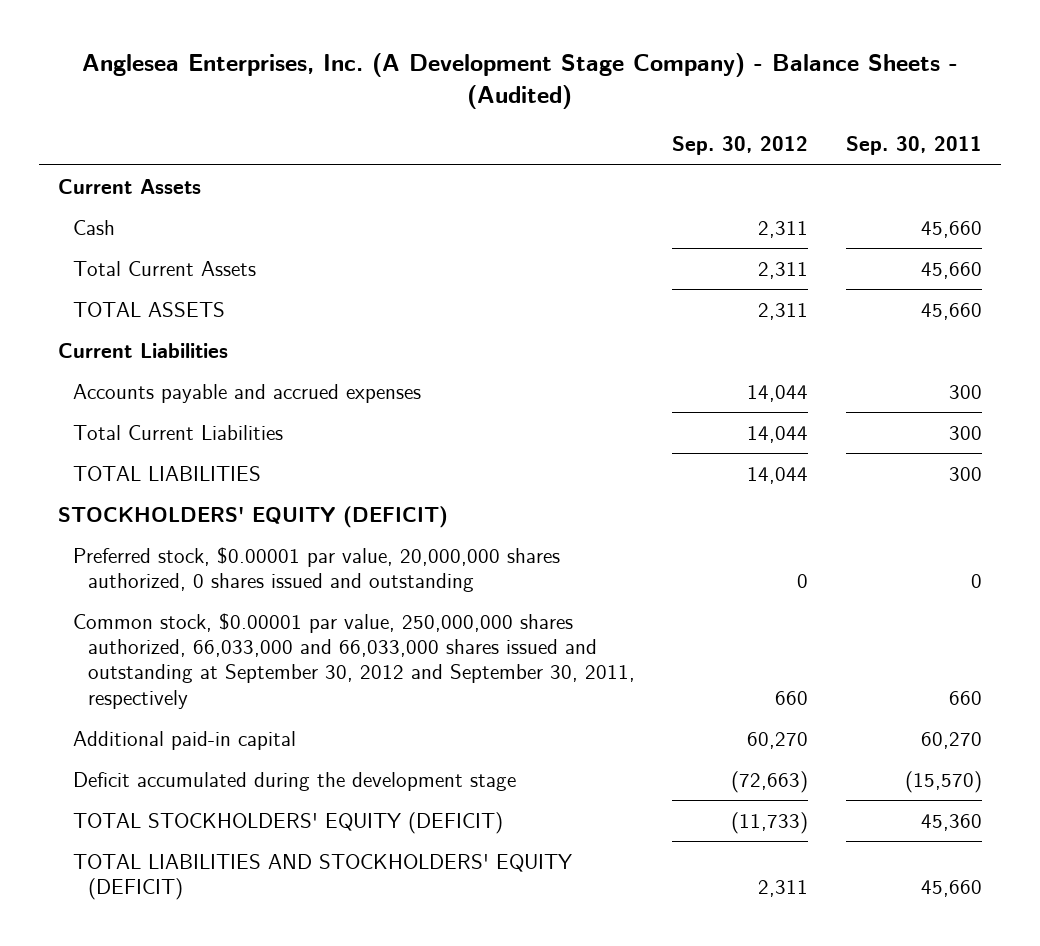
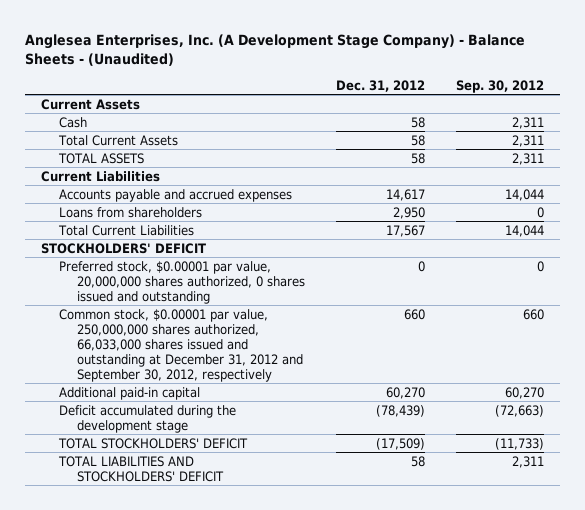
[82,52,959,109] Anglesea Enterprises, Inc. (A Development Stage Company) - Balance Sheets - (Audited) -> [25,33,526,66] Anglesea Enterprises, Inc. (A Development Stage Company) - Balance Sheets - (Unaudited)
[846,136,983,156] Sep. 30, 2011 -> none
none -> [336,79,426,92] Dec. 31, 2012
none -> [59,206,203,218] Loans from shareholders
[72,465,261,481] TOTAL LIABILITIES -> none
[57,505,448,528] STOCKHOLDERS' EQUITY (DEFICIT) -> [40,242,206,254] STOCKHOLDERS' DEFICIT
[72,612,635,709] Common stock, $0.00001 par value, 250,000,000 shares authorized, 66,033,000 and 66,033,000 shares issued and outstanding at September 30, 2012 and September 30, 2011, respectively -> [59,308,304,382] Common stock, $0.00001 par value, 250,000,000 shares authorized, 66,033,000 shares issued and outstanding at December 31, 2012 and September 30, 2012, respectively
[72,811,503,834] TOTAL STOCKHOLDERS' EQUITY (DEFICIT) -> [58,437,249,449] TOTAL STOCKHOLDERS' DEFICIT
[72,853,572,901] TOTAL LIABILITIES AND STOCKHOLDERS' EQUITY (DEFICIT) -> [58,455,225,482] TOTAL LIABILITIES AND STOCKHOLDERS' DEFICIT

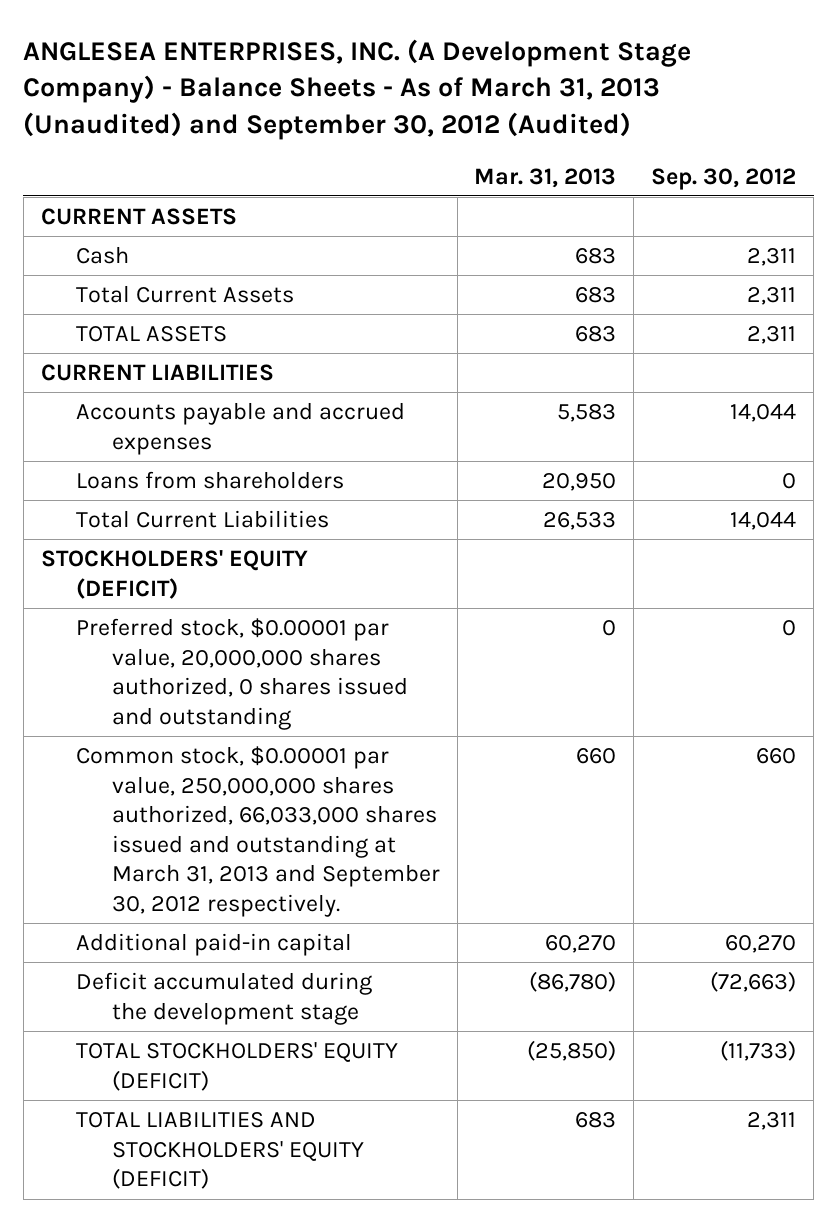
[25,33,526,66] Anglesea Enterprises, Inc. (A Development Stage Company) - Balance Sheets - (Unaudited) -> [23,38,692,140] ANGLESEA ENTERPRISES, INC. (A Development Stage Company) - Balance Sheets - As of March 31, 2013 (Unaudited) and September 30, 2012 (Audited)
[336,79,426,92] Dec. 31, 2012 -> none
none -> [474,167,617,188] Mar. 31, 2013
[40,98,140,110] Current Assets -> [40,208,237,226] CURRENT ASSETS
[40,170,160,182] Current Liabilities -> [40,364,274,382] CURRENT LIABILITIES
[40,242,206,254] STOCKHOLDERS' DEFICIT -> [40,550,308,599] STOCKHOLDERS' EQUITY (DEFICIT)
[59,308,304,382] Common stock, $0.00001 par value, 250,000,000 shares authorized, 66,033,000 shares issued and outstanding at December 31, 2012 and September 30, 2012, respectively -> [76,746,440,917] Common stock, $0.00001 par value, 250,000,000 shares authorized, 66,033,000 shares issued and outstanding at March 31, 2013 and September 30, 2012 respectively.
[58,437,249,449] TOTAL STOCKHOLDERS' DEFICIT -> [76,1042,399,1091] TOTAL STOCKHOLDERS' EQUITY (DEFICIT)
[58,455,225,482] TOTAL LIABILITIES AND STOCKHOLDERS' DEFICIT -> [76,1112,364,1190] TOTAL LIABILITIES AND STOCKHOLDERS' EQUITY (DEFICIT)

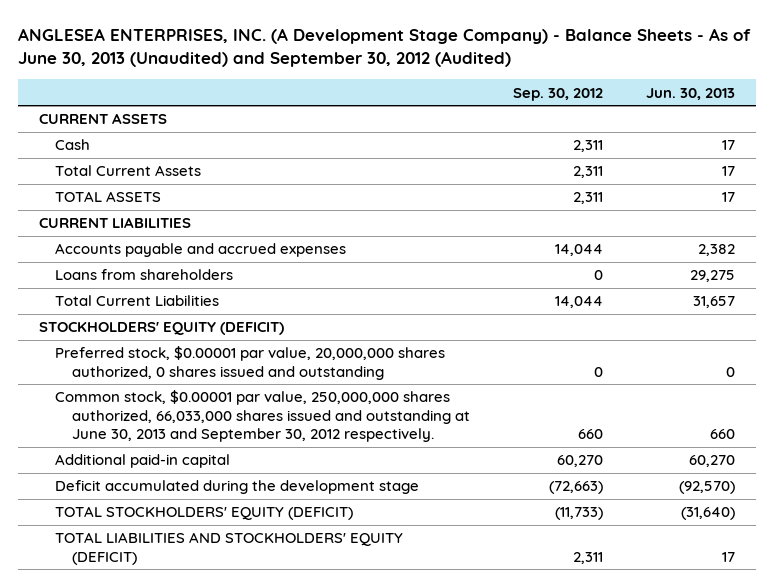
[23,38,692,140] ANGLESEA ENTERPRISES, INC. (A Development Stage Company) - Balance Sheets - As of March 31, 2013 (Unaudited) and September 30, 2012 (Audited) -> [17,27,751,68] ANGLESEA ENTERPRISES, INC. (A Development Stage Company) - Balance Sheets - As of June 30, 2013 (Unaudited) and September 30, 2012 (Audited)
[474,167,617,188] Mar. 31, 2013 -> none
none -> [645,87,735,100] Jun. 30, 2013
[76,746,440,917] Common stock, $0.00001 par value, 250,000,000 shares authorized, 66,033,000 shares issued and outstanding at March 31, 2013 and September 30, 2012 respectively. -> [55,390,470,442] Common stock, $0.00001 par value, 250,000,000 shares authorized, 66,033,000 shares issued and outstanding at June 30, 2013 and September 30, 2012 respectively.

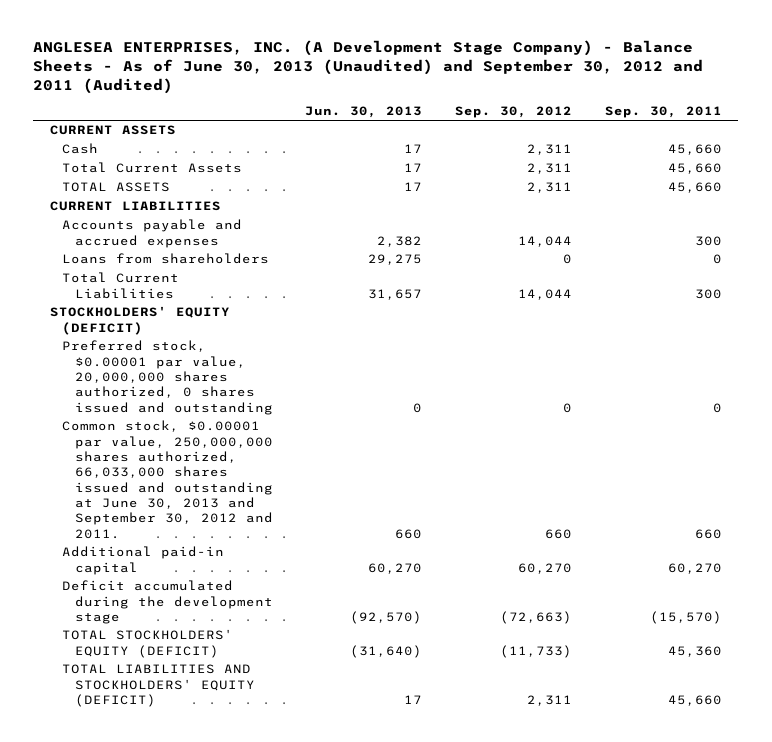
[17,27,751,68] ANGLESEA ENTERPRISES, INC. (A Development Stage Company) - Balance Sheets - As of June 30, 2013 (Unaudited) and September 30, 2012 (Audited) -> [33,40,704,94] ANGLESEA ENTERPRISES, INC. (A Development Stage Company) - Balance Sheets - As of June 30, 2013 (Unaudited) and September 30, 2012 and 2011 (Audited)
none -> [605,106,723,119] Sep. 30, 2011
[55,390,470,442] Common stock, $0.00001 par value, 250,000,000 shares authorized, 66,033,000 shares issued and outstanding at June 30, 2013 and September 30, 2012 respectively. -> [62,420,273,539] Common stock, $0.00001 par value, 250,000,000 shares authorized, 66,033,000 shares issued and outstanding at June 30, 2013 and September 30, 2012 and 2011.

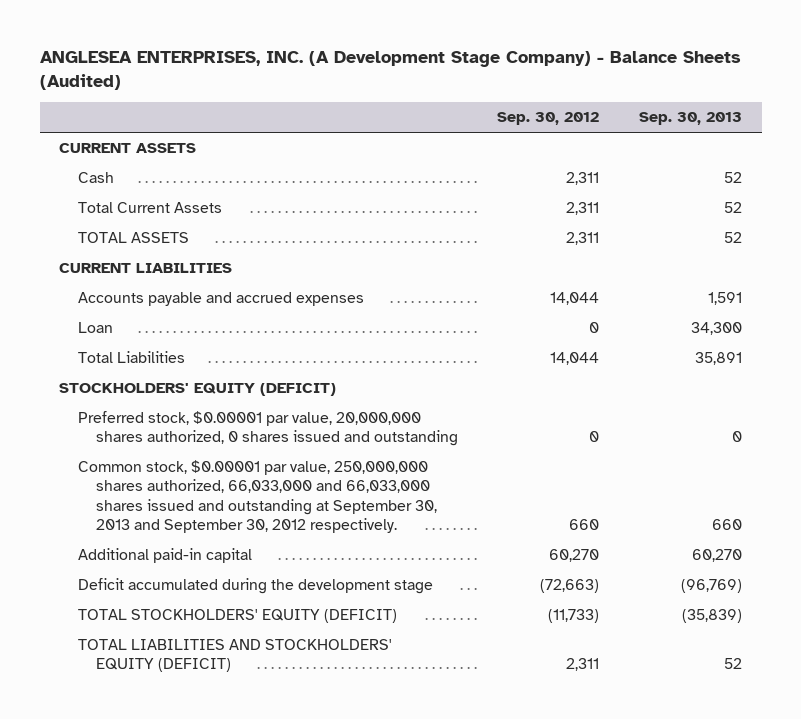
[33,40,704,94] ANGLESEA ENTERPRISES, INC. (A Development Stage Company) - Balance Sheets - As of June 30, 2013 (Unaudited) and September 30, 2012 and 2011 (Audited) -> [39,51,741,90] ANGLESEA ENTERPRISES, INC. (A Development Stage Company) - Balance Sheets (Audited)
[305,106,423,119] Jun. 30, 2013 -> none
[605,106,723,119] Sep. 30, 2011 -> none
none -> [638,112,742,126] Sep. 30, 2013
[62,253,270,265] Loans from shareholders -> none
none -> [77,322,113,334] Loan
[62,272,180,299] Total Current Liabilities -> [77,351,185,364] Total Liabilities
[62,420,273,539] Common stock, $0.00001 par value, 250,000,000 shares authorized, 66,033,000 shares issued and outstanding at June 30, 2013 and September 30, 2012 and 2011. -> [77,460,437,533] Common stock, $0.00001 par value, 250,000,000 shares authorized, 66,033,000 and 66,033,000 shares issued and outstanding at September 30, 2013 and September 30, 2012 respectively.

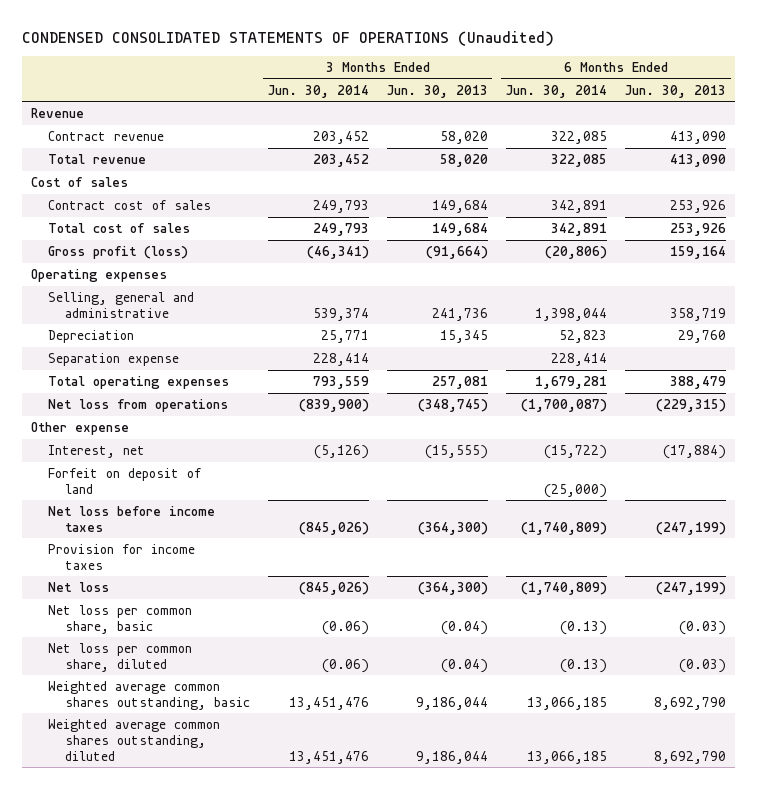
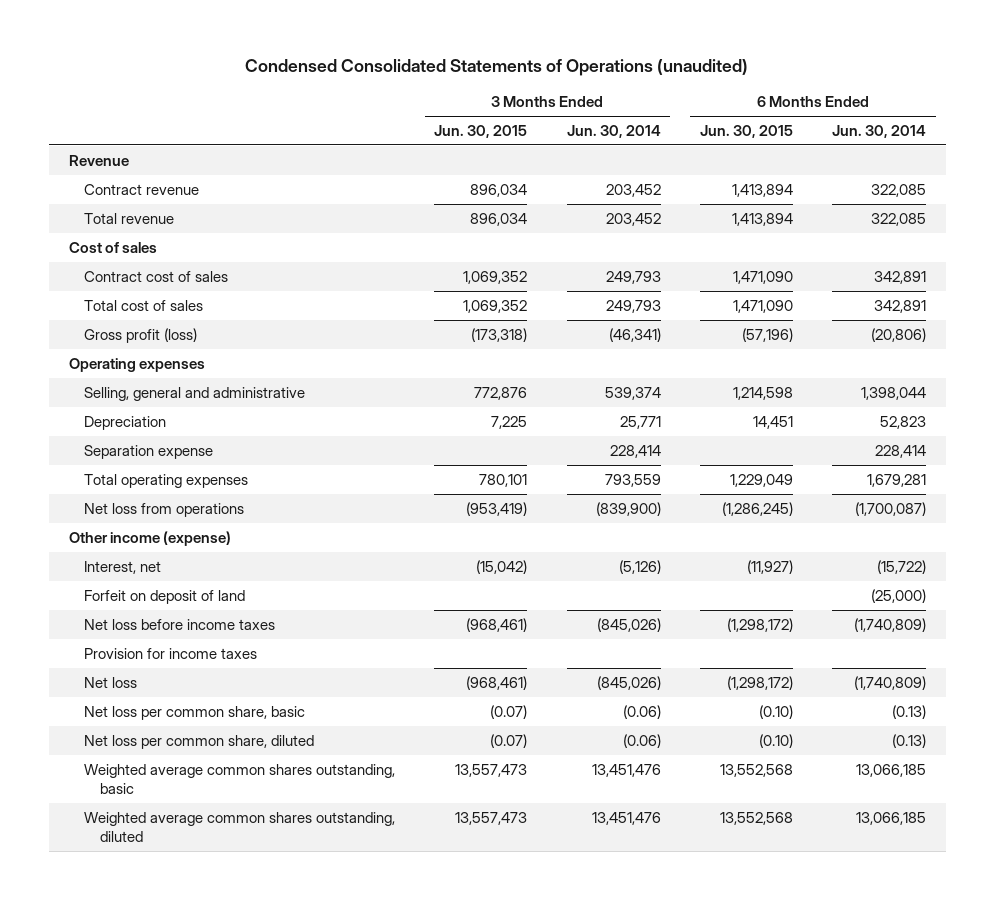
[21,30,554,46] CONDENSED CONSOLIDATED STATEMENTS OF OPERATIONS (Unaudited) -> [245,59,749,77] Condensed Consolidated Statements of Operations (unaudited)
[386,84,488,98] Jun. 30, 2013 -> none
[625,84,727,98] Jun. 30, 2013 -> none
none -> [434,125,528,139] Jun. 30, 2015
none -> [699,125,793,139] Jun. 30, 2015
[30,421,129,435] Other expense -> [68,530,231,546] Other income (expense)

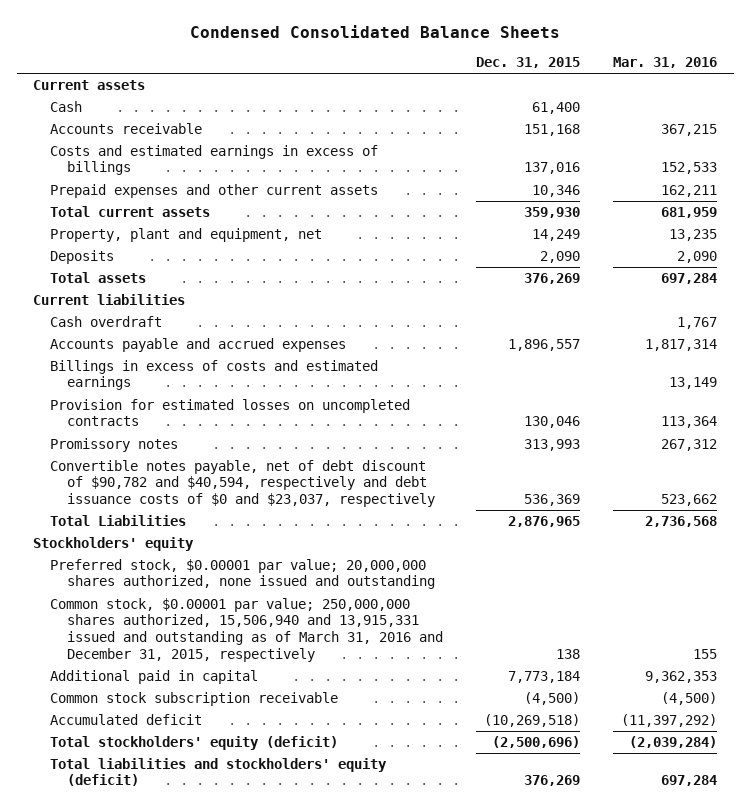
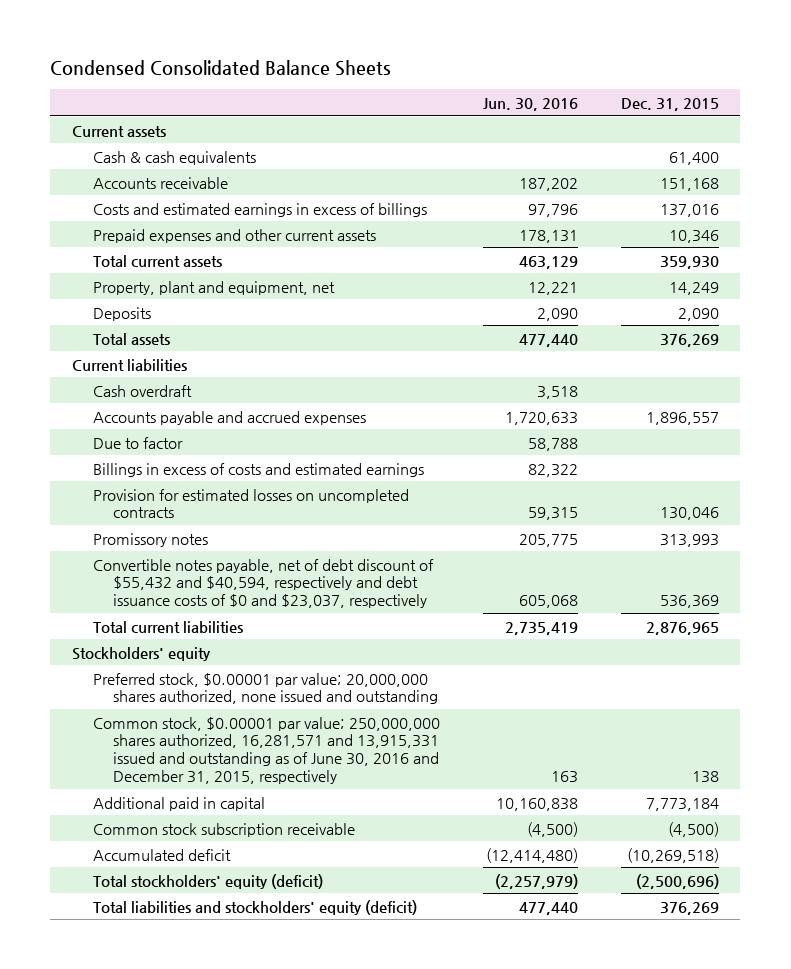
[613,56,718,68] Mar. 31, 2016 -> none
none -> [482,97,578,111] Jun. 30, 2016
[50,100,83,112] Cash -> [92,150,256,165] Cash & cash equivalents
none -> [92,436,183,449] Due to factor
[50,459,435,508] Convertible notes payable, net of debt discount of $90,782 and $40,594, respectively and debt issuance costs of $0 and $23,037, respectively -> [92,558,434,609] Convertible notes payable, net of debt discount of $55,432 and $40,594, respectively and debt issuance costs of $0 and $23,037, respectively
[50,514,187,526] Total Liabilities -> [92,620,243,633] Total current liabilities
[50,597,443,662] Common stock, $0.00001 par value; 250,000,000 shares authorized, 15,506,940 and 13,915,331 issued and outstanding as of March 31, 2016 and December 31, 2015, respectively -> [92,716,440,785] Common stock, $0.00001 par value; 250,000,000 shares authorized, 16,281,571 and 13,915,331 issued and outstanding as of June 30, 2016 and December 31, 2015, respectively

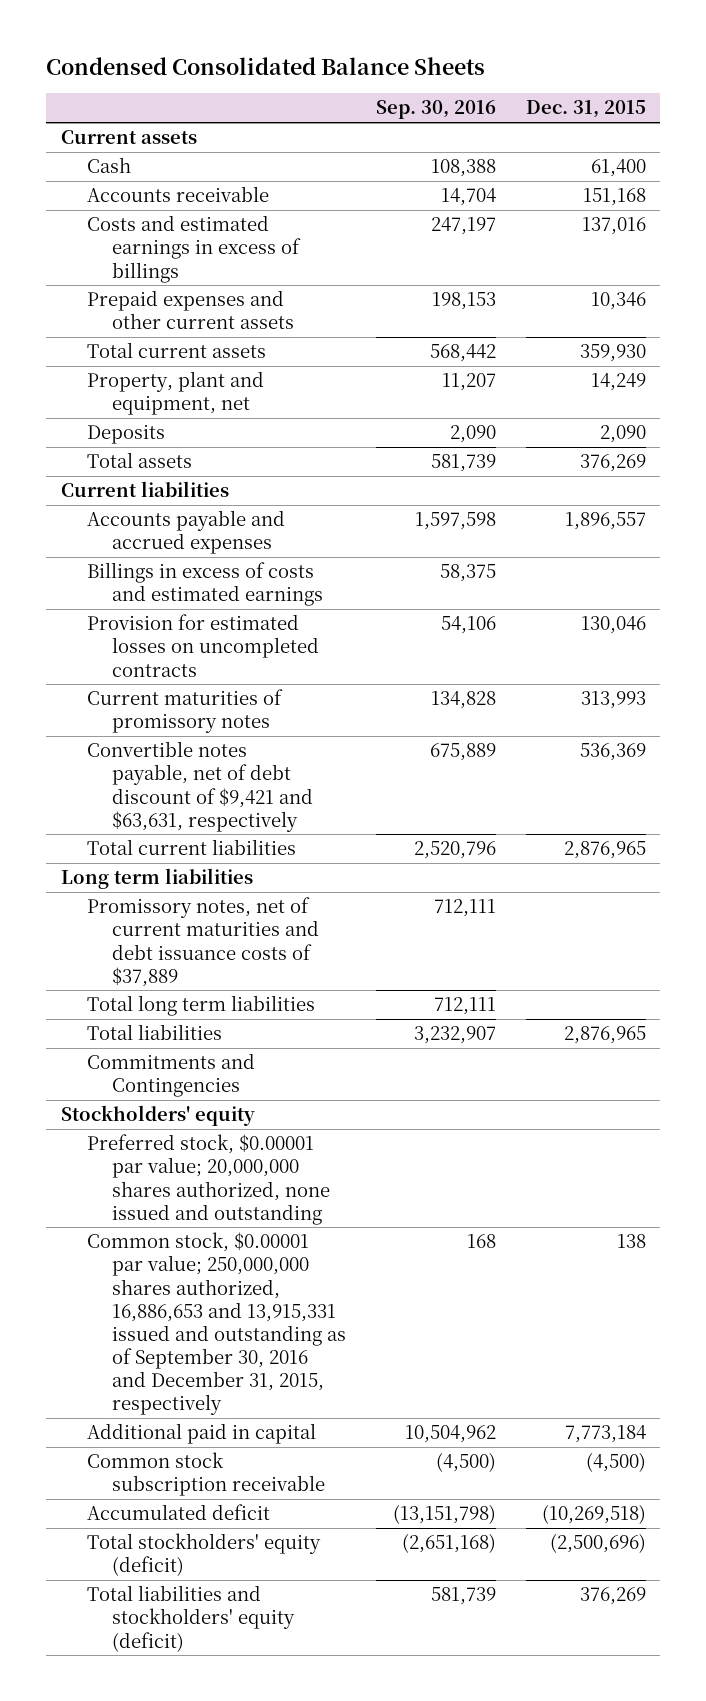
[482,97,578,111] Jun. 30, 2016 -> none
none -> [376,100,497,120] Sep. 30, 2016
[92,150,256,165] Cash & cash equivalents -> [86,157,131,174] Cash
[92,384,192,397] Cash overdraft -> none
[92,436,183,449] Due to factor -> none
[92,532,208,547] Promissory notes -> [86,689,283,734] Current maturities of promissory notes
[92,558,434,609] Convertible notes payable, net of debt discount of $55,432 and $40,594, respectively and debt issuance costs of $0 and $23,037, respectively -> [86,741,314,832] Convertible notes payable, net of debt discount of $9,421 and $63,631, respectively
none -> [60,868,253,890] Long term liabilities
none -> [86,897,320,987] Promissory notes, net of current maturities and debt issuance costs of $37,889
none -> [86,995,315,1017] Total long term liabilities
none -> [86,1024,222,1041] Total liabilities
none -> [86,1053,255,1098] Commitments and Contingencies
[92,716,440,785] Common stock, $0.00001 par value; 250,000,000 shares authorized, 16,281,571 and 13,915,331 issued and outstanding as of June 30, 2016 and December 31, 2015, respectively -> [86,1232,347,1415] Common stock, $0.00001 par value; 250,000,000 shares authorized, 16,886,653 and 13,915,331 issued and outstanding as of September 30, 2016 and December 31, 2015, respectively

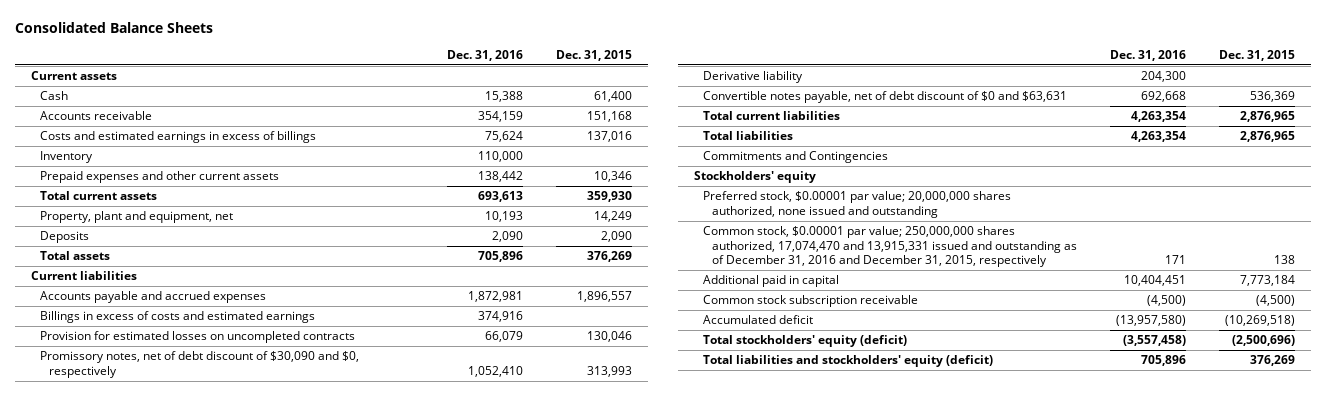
[45,56,485,75] Condensed Consolidated Balance Sheets -> [14,21,213,33] Consolidated Balance Sheets
[376,100,497,120] Sep. 30, 2016 -> none
none -> [447,49,524,61] Dec. 31, 2016
none -> [40,151,94,164] Inventory
[86,689,283,734] Current maturities of promissory notes -> [40,351,360,378] Promissory notes, net of debt discount of $30,090 and $0, respectively
none -> [703,71,804,84] Derivative liability
[86,741,314,832] Convertible notes payable, net of debt discount of $9,421 and $63,631, respectively -> [703,91,1068,104] Convertible notes payable, net of debt discount of $0 and $63,631
[60,868,253,890] Long term liabilities -> none
[86,897,320,987] Promissory notes, net of current maturities and debt issuance costs of $37,889 -> none
[86,995,315,1017] Total long term liabilities -> none
[86,1232,347,1415] Common stock, $0.00001 par value; 250,000,000 shares authorized, 16,886,653 and 13,915,331 issued and outstanding as of September 30, 2016 and December 31, 2015, respectively -> [703,226,1078,267] Common stock, $0.00001 par value; 250,000,000 shares authorized, 17,074,470 and 13,915,331 issued and outstanding as of December 31, 2016 and December 31, 2015, respectively

